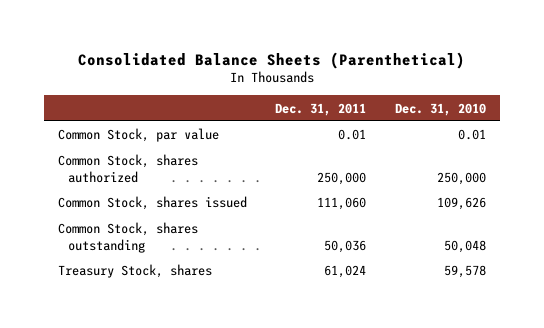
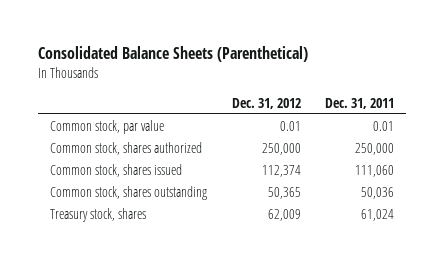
[394,102,486,116] Dec. 31, 2010 -> none
none -> [231,97,301,109] Dec. 31, 2012
[58,128,220,143] Common Stock, par value -> [50,119,165,134] Common stock, par value
[58,154,199,184] Common Stock, shares authorized -> [50,141,203,155] Common stock, shares authorized
[58,196,248,211] Common Stock, shares issued -> [50,163,183,177] Common stock, shares issued
[58,222,199,254] Common Stock, shares outstanding -> [50,185,208,200] Common stock, shares outstanding
[58,264,213,279] Treasury Stock, shares -> [50,207,147,222] Treasury stock, shares

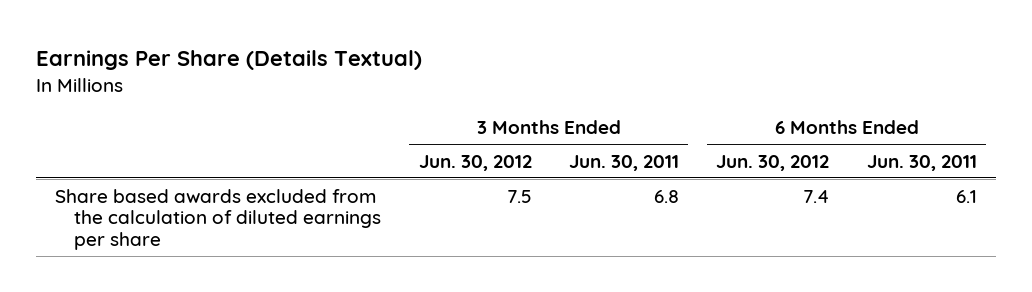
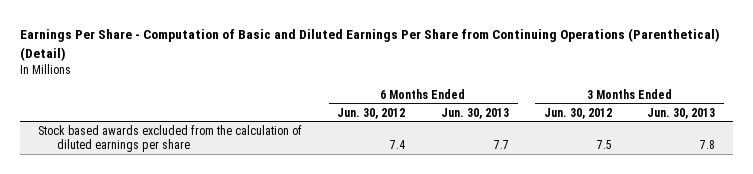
[36,49,423,70] Earnings Per Share (Details Textual) -> [20,28,721,61] Earnings Per Share - Computation of Basic and Diluted Earnings Per Share from Continuing Operations (Parenthetical) (Detail)
[569,154,680,171] Jun. 30, 2011 -> none
[866,154,977,171] Jun. 30, 2011 -> none
none -> [440,107,509,119] Jun. 30, 2013
none -> [647,107,716,119] Jun. 30, 2013
[54,188,382,251] Share based awards excluded from the calculation of diluted earnings per share -> [38,125,303,152] Stock based awards excluded from the calculation of diluted earnings per share

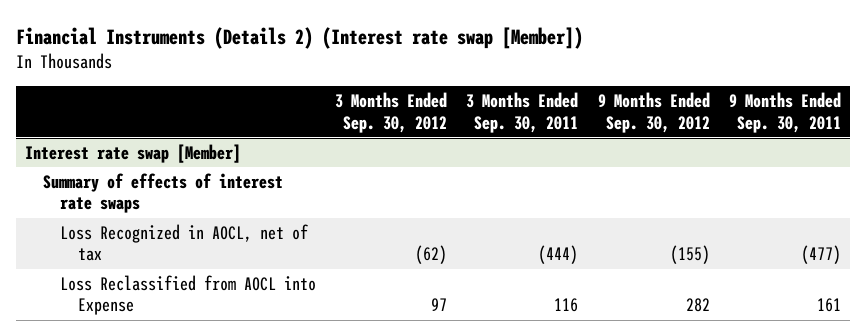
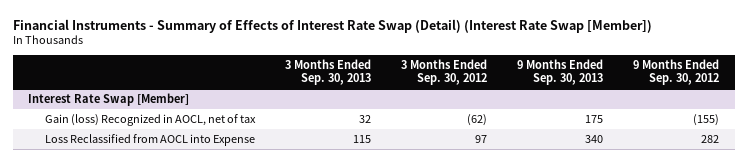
[15,26,583,49] Financial Instruments (Details 2) (Interest rate swap [Member]) -> [12,18,652,33] Financial Instruments - Summary of Effects of Interest Rate Swap (Detail) (Interest Rate Swap [Member])
[466,91,579,133] 3 Months Ended Sep. 30, 2011 -> none
[728,91,841,133] 9 Months Ended Sep. 30, 2011 -> none
none -> [284,59,371,86] 3 Months Ended Sep. 30, 2013
none -> [517,59,604,86] 9 Months Ended Sep. 30, 2013
[42,172,283,214] Summary of effects of interest rate swaps -> none
[25,143,242,163] Interest rate swap [Member] -> [27,92,189,106] Interest Rate Swap [Member]
[60,223,309,262] Loss Recognized in AOCL, net of tax -> [44,113,256,126] Gain (loss) Recognized in AOCL, net of tax

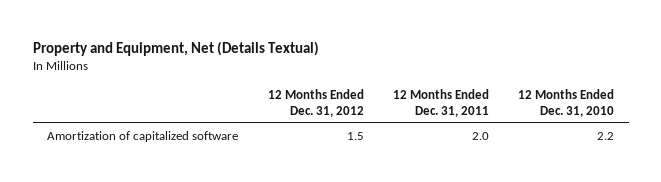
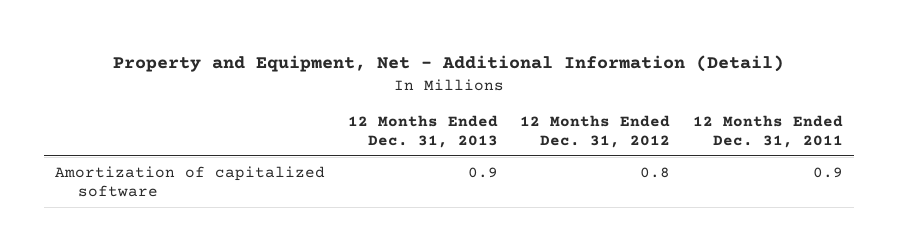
[32,40,319,56] Property and Equipment, Net (Details Textual) -> [113,55,785,73] Property and Equipment, Net - Additional Information (Detail)
[518,89,615,117] 12 Months Ended Dec. 31, 2010 -> none
none -> [347,114,498,149] 12 Months Ended Dec. 31, 2013
[346,132,364,141] 1.5 -> [640,166,671,178] 0.8
[471,132,489,141] 2.0 -> [813,166,844,178] 0.9

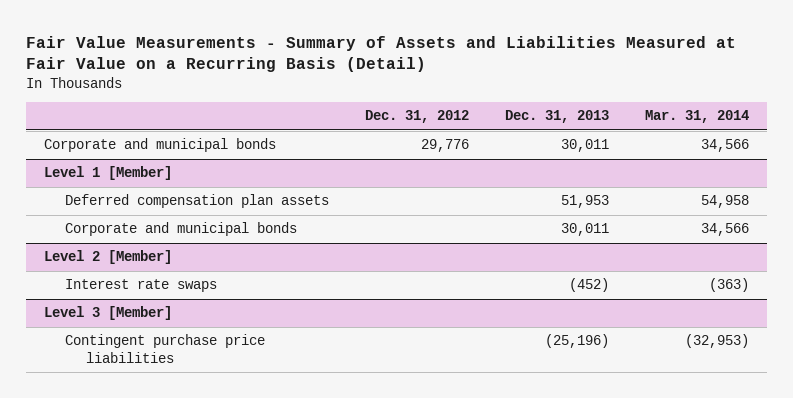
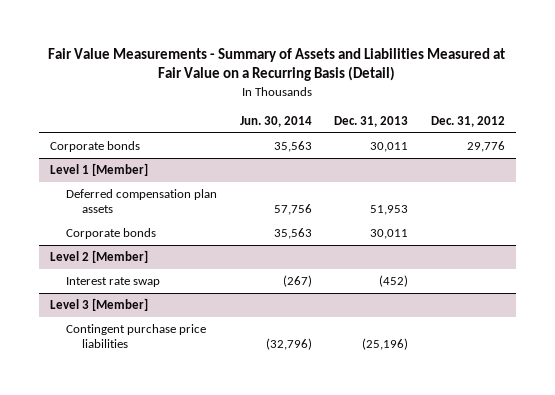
[644,110,749,124] Mar. 31, 2014 -> none
none -> [239,115,312,127] Jun. 30, 2014
[43,138,276,153] Corporate and municipal bonds -> [50,141,141,153] Corporate bonds
[64,222,297,237] Corporate and municipal bonds -> [66,228,157,240] Corporate bonds
[64,279,217,293] Interest rate swaps -> [66,277,161,288] Interest rate swap

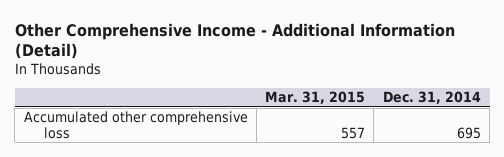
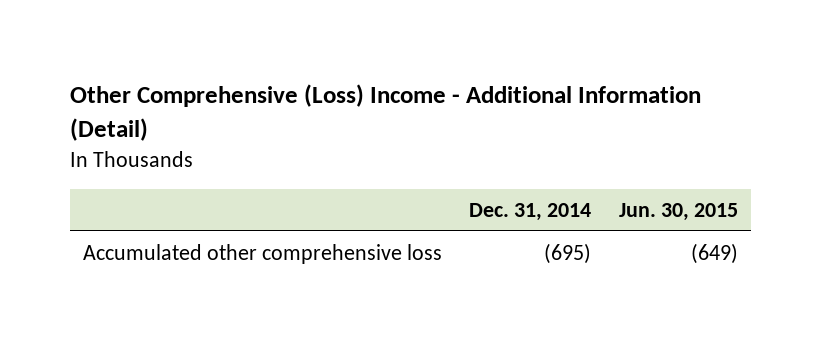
[14,22,455,60] Other Comprehensive Income - Additional Information (Detail) -> [69,84,701,142] Other Comprehensive (Loss) Income - Additional Information (Detail)
[265,91,366,105] Mar. 31, 2015 -> none
none -> [618,202,738,221] Jun. 30, 2015
[456,126,481,139] 695 -> [544,243,592,265] (695)

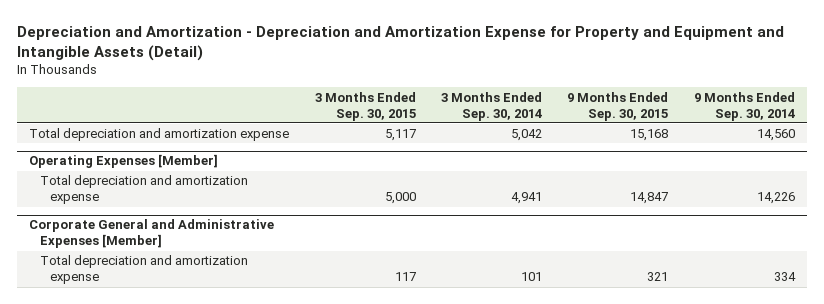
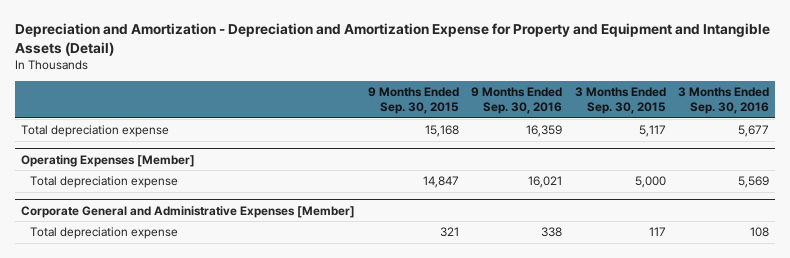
[440,91,542,121] 3 Months Ended Sep. 30, 2014 -> none
[693,91,795,121] 9 Months Ended Sep. 30, 2014 -> none
none -> [471,87,563,115] 9 Months Ended Sep. 30, 2016
none -> [678,87,770,115] 3 Months Ended Sep. 30, 2016
[29,128,290,142] Total depreciation and amortization expense -> [21,125,170,138] Total depreciation expense
[39,175,248,205] Total depreciation and amortization expense -> [30,176,179,189] Total depreciation expense
[39,255,248,285] Total depreciation and amortization expense -> [30,227,179,240] Total depreciation expense

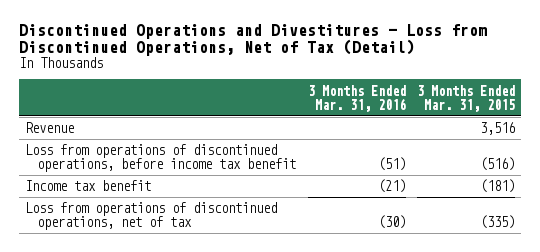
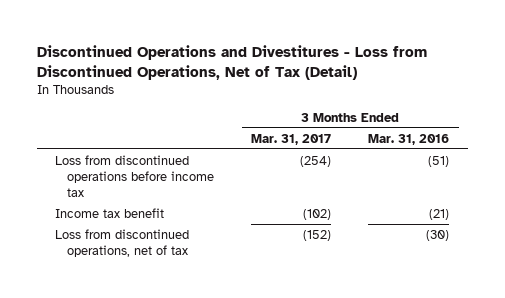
[417,84,516,112] 3 Months Ended Mar. 31, 2015 -> none
none -> [251,133,332,145] Mar. 31, 2017
[24,122,74,134] Revenue -> none
[24,144,296,173] Loss from operations of discontinued operations, before income tax benefit -> [55,154,215,198] Loss from discontinued operations before income tax
[24,202,277,231] Loss from operations of discontinued operations, net of tax -> [55,228,190,258] Loss from discontinued operations, net of tax

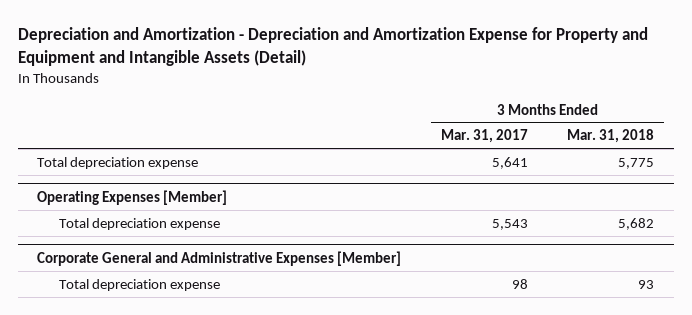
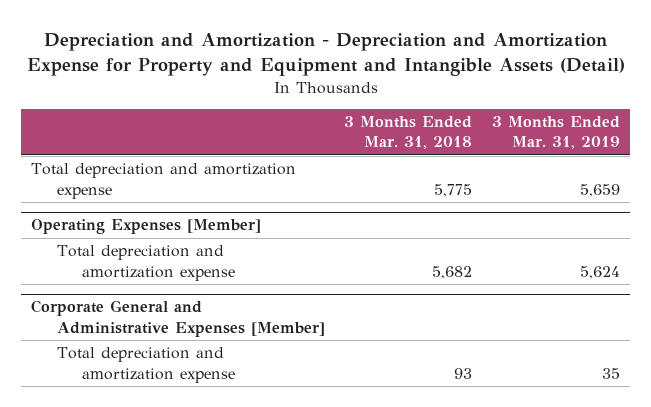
[440,129,528,144] Mar. 31, 2017 -> none
none -> [492,116,621,150] 3 Months Ended Mar. 31, 2019
[37,156,199,169] Total depreciation expense -> [31,163,297,199] Total depreciation and amortization expense
[59,217,221,230] Total depreciation expense -> [56,245,236,281] Total depreciation and amortization expense
[59,278,221,291] Total depreciation expense -> [56,347,236,383] Total depreciation and amortization expense

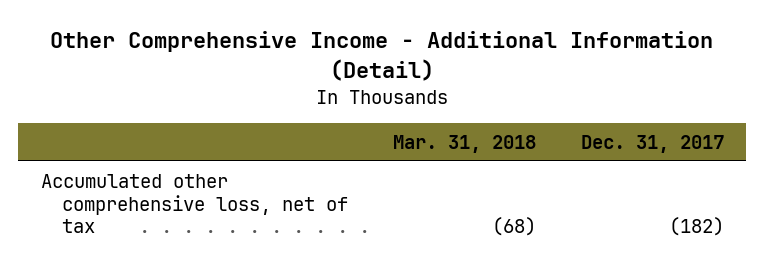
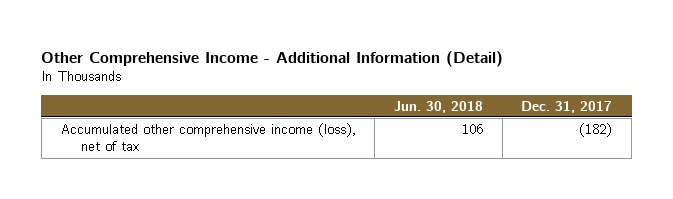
[392,135,536,154] Mar. 31, 2018 -> none
none -> [394,100,484,113] Jun. 30, 2018
[40,173,348,234] Accumulated other comprehensive loss, net of tax -> [60,122,356,152] Accumulated other comprehensive income (loss), net of tax

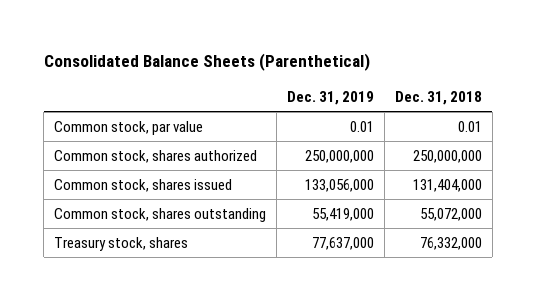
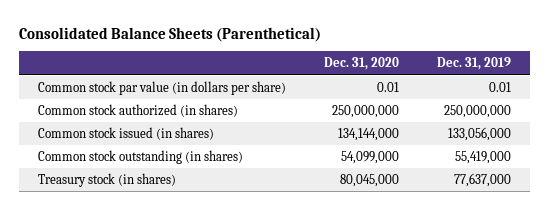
[394,90,482,105] Dec. 31, 2018 -> none
none -> [323,57,399,71] Dec. 31, 2020
[54,120,204,135] Common stock, par value -> [37,80,286,95] Common stock par value (in dollars per share)
[54,149,258,163] Common stock, shares authorized -> [37,103,238,117] Common stock authorized (in shares)
[54,178,233,192] Common stock, shares issued -> [37,126,214,140] Common stock issued (in shares)
[54,207,267,222] Common stock, shares outstanding -> [37,149,243,164] Common stock outstanding (in shares)
[54,236,189,251] Treasury stock, shares -> [37,172,176,187] Treasury stock (in shares)

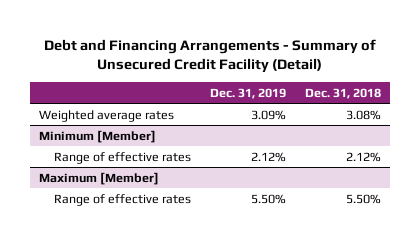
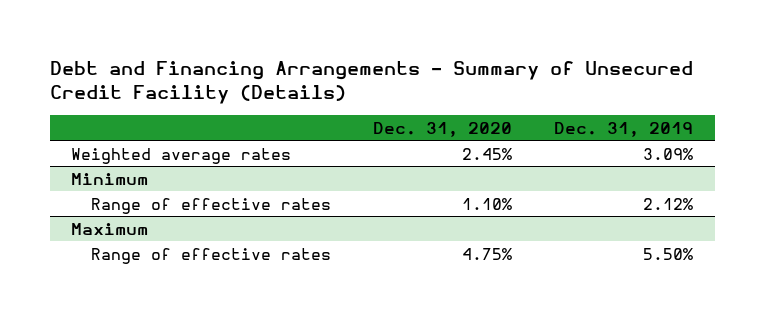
[44,38,377,74] Debt and Financing Arrangements - Summary of Unsecured Credit Facility (Detail) -> [49,60,693,105] Debt and Financing Arrangements - Summary of Unsecured Credit Facility (Details)
[304,87,381,99] Dec. 31, 2018 -> none
none -> [372,121,512,137] Dec. 31, 2020
[39,129,157,143] Minimum [Member] -> [71,172,149,185] Minimum
[39,171,160,185] Maximum [Member] -> [71,222,149,235] Maximum

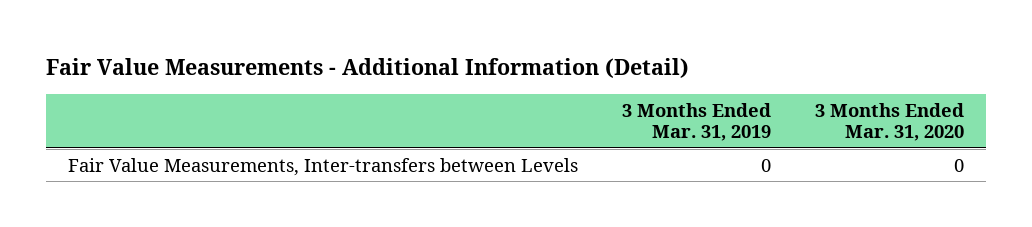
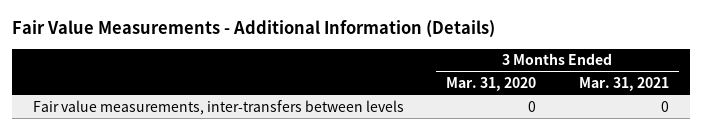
[46,58,690,79] Fair Value Measurements - Additional Information (Detail) -> [12,20,496,39] Fair Value Measurements - Additional Information (Details)
[622,102,772,142] 3 Months Ended Mar. 31, 2019 -> none
none -> [578,76,669,91] Mar. 31, 2021
[68,157,579,176] Fair Value Measurements, Inter-transfers between Levels -> [33,99,405,115] Fair value measurements, inter-transfers between levels

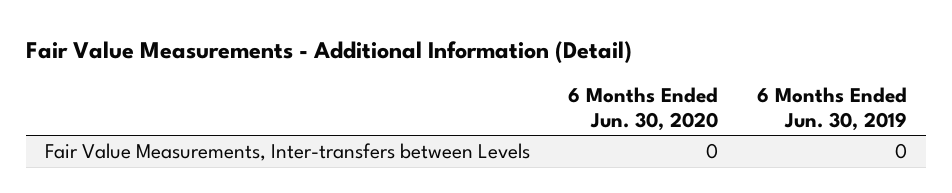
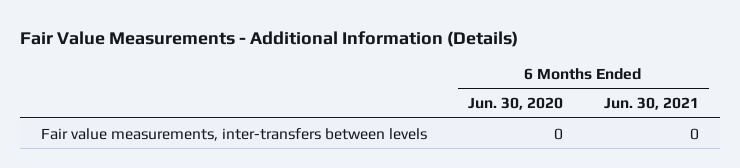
[25,41,632,64] Fair Value Measurements - Additional Information (Detail) -> [20,31,519,48] Fair Value Measurements - Additional Information (Details)
[756,86,907,131] 6 Months Ended Jun. 30, 2019 -> none
none -> [604,97,700,111] Jun. 30, 2021
[45,143,531,162] Fair Value Measurements, Inter-transfers between Levels -> [40,127,427,141] Fair value measurements, inter-transfers between levels

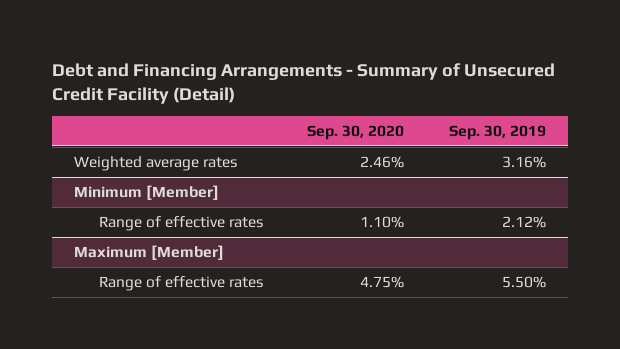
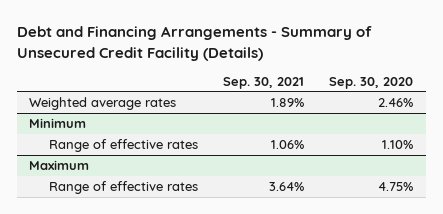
[51,63,555,105] Debt and Financing Arrangements - Summary of Unsecured Credit Facility (Detail) -> [16,26,372,61] Debt and Financing Arrangements - Summary of Unsecured Credit Facility (Details)
[448,124,546,140] Sep. 30, 2019 -> none
none -> [223,76,305,89] Sep. 30, 2021
[74,184,220,200] Minimum [Member] -> [29,117,87,128] Minimum
[74,244,225,260] Maximum [Member] -> [29,159,90,170] Maximum

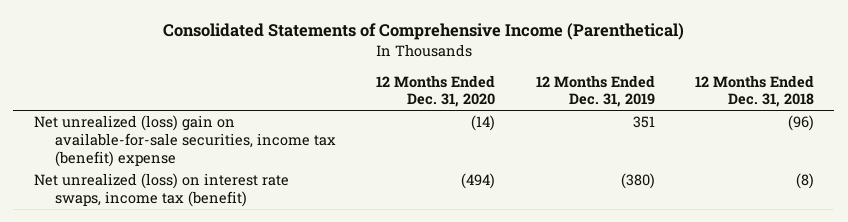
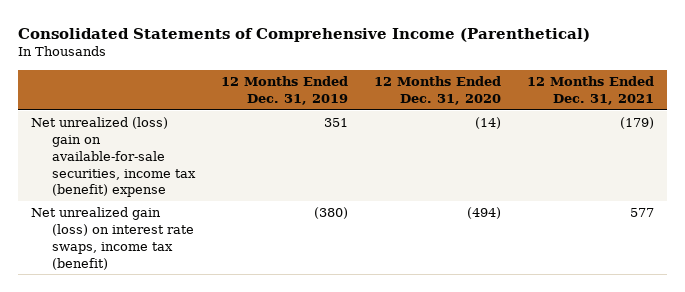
[695,74,815,108] 12 Months Ended Dec. 31, 2018 -> none
none -> [526,76,654,105] 12 Months Ended Dec. 31, 2021
[33,173,289,208] Net unrealized (loss) on interest rate swaps, income tax (benefit) -> [31,207,194,270] Net unrealized gain (loss) on interest rate swaps, income tax (benefit)

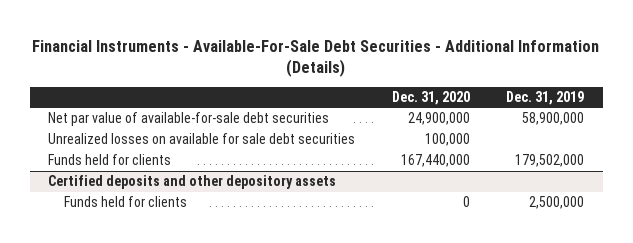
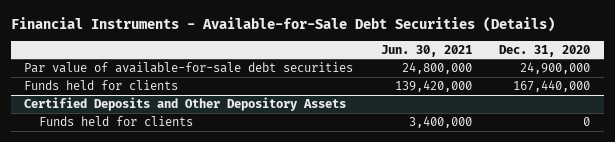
[32,39,600,77] Financial Instruments - Available-For-Sale Debt Securities - Additional Information (Details) -> [10,16,555,32] Financial Instruments - Available-for-Sale Debt Securities (Details)
[506,90,585,105] Dec. 31, 2019 -> none
none -> [380,44,472,57] Jun. 30, 2021
[48,133,356,145] Unrealized losses on available for sale debt securities -> none
[48,112,330,127] Net par value of available-for-sale debt securities -> [24,61,354,73] Par value of available-for-sale debt securities
[48,175,337,190] Certified deposits and other depository assets -> [24,96,347,111] Certified Deposits and Other Depository Assets

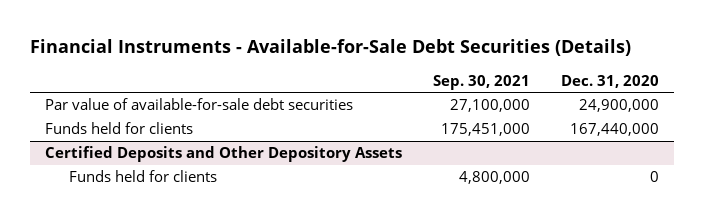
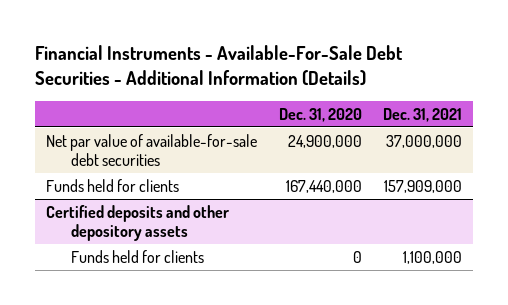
[29,39,631,57] Financial Instruments - Available-for-Sale Debt Securities (Details) -> [34,45,403,87] Financial Instruments - Available-For-Sale Debt Securities - Additional Information (Details)
[433,74,531,90] Sep. 30, 2021 -> none
none -> [383,107,463,122] Dec. 31, 2021
[45,98,354,111] Par value of available-for-sale debt securities -> [45,133,257,166] Net par value of available-for-sale debt securities
[45,146,403,163] Certified Deposits and Other Depository Assets -> [45,204,229,241] Certified deposits and other depository assets

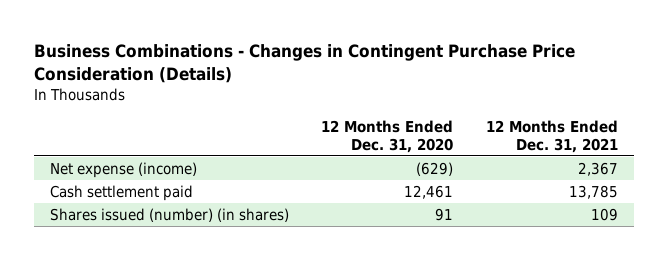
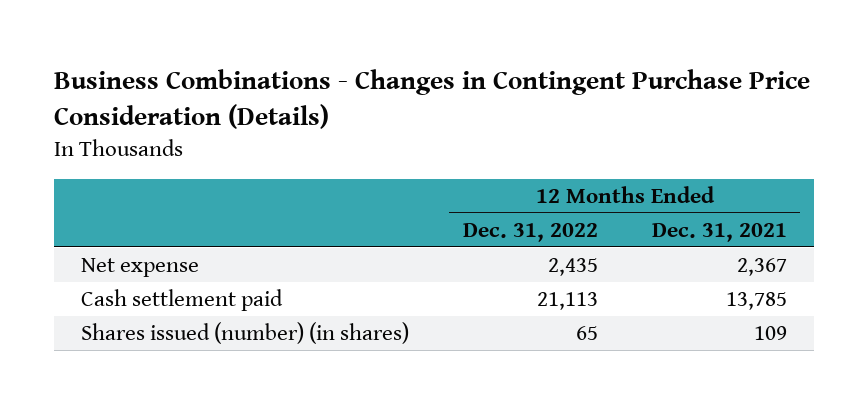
[321,120,454,153] 12 Months Ended Dec. 31, 2020 -> none
none -> [462,222,598,242] Dec. 31, 2022
[49,161,197,178] Net expense (income) -> [80,258,199,278] Net expense

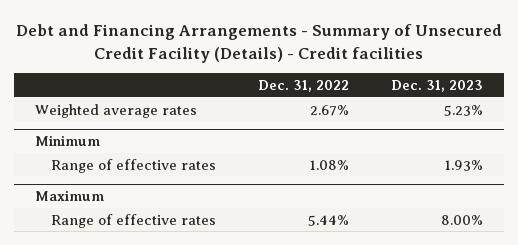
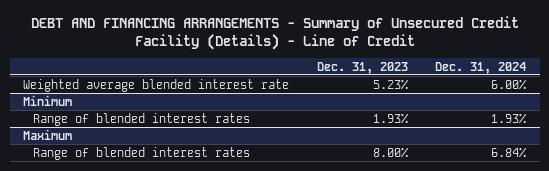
[15,24,502,63] Debt and Financing Arrangements - Summary of Unsecured Credit Facility (Details) - Credit facilities -> [30,15,519,51] DEBT AND FINANCING ARRANGEMENTS - Summary of Unsecured Credit Facility (Details) - Line of Credit
[257,80,349,93] Dec. 31, 2022 -> none
none -> [434,61,526,74] Dec. 31, 2024
[35,103,198,118] Weighted average rates -> [23,78,290,92] Weighted average blended interest rate
[50,158,216,173] Range of effective rates -> [33,112,251,126] Range of blended interest rates
[50,213,216,228] Range of effective rates -> [33,146,251,160] Range of blended interest rates

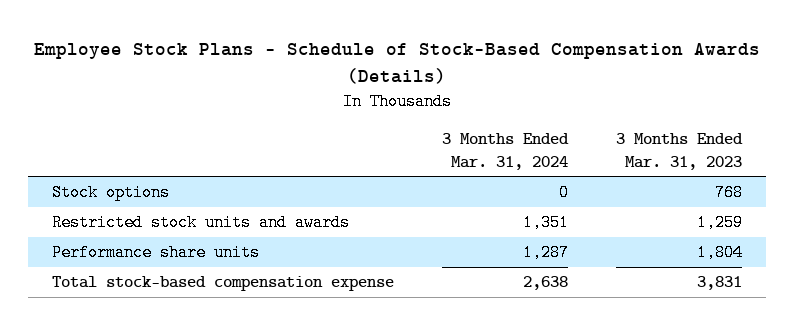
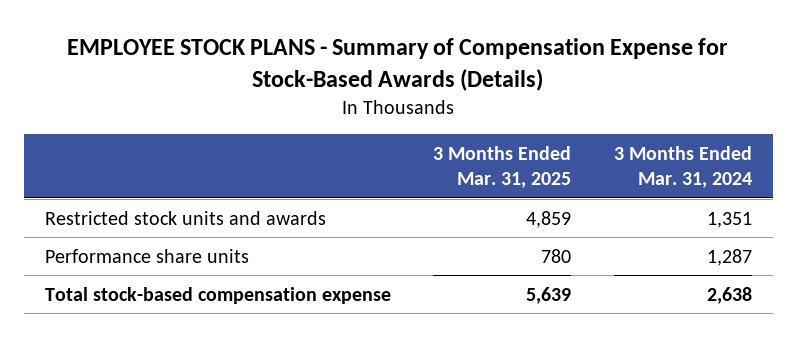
[34,43,761,85] Employee Stock Plans - Schedule of Stock-Based Compensation Awards (Details) -> [67,38,729,91] EMPLOYEE STOCK PLANS - Summary of Compensation Expense for Stock-Based Awards (Details)
[616,133,744,170] 3 Months Ended Mar. 31, 2023 -> none
none -> [433,146,572,188] 3 Months Ended Mar. 31, 2025
[51,184,170,202] Stock options -> none

